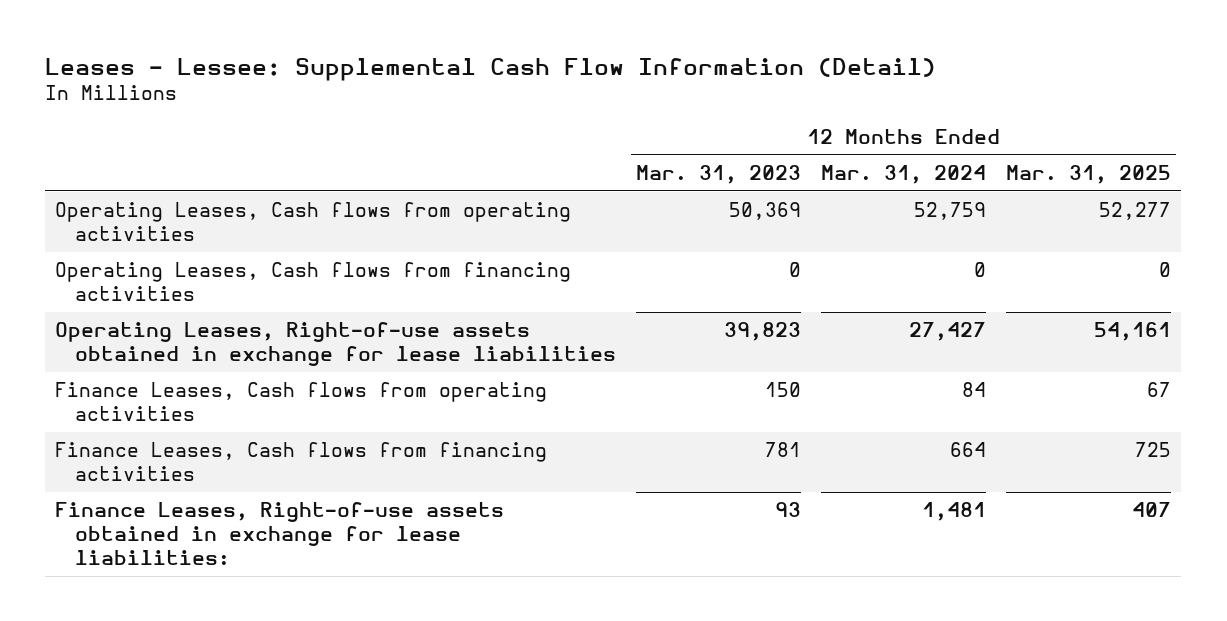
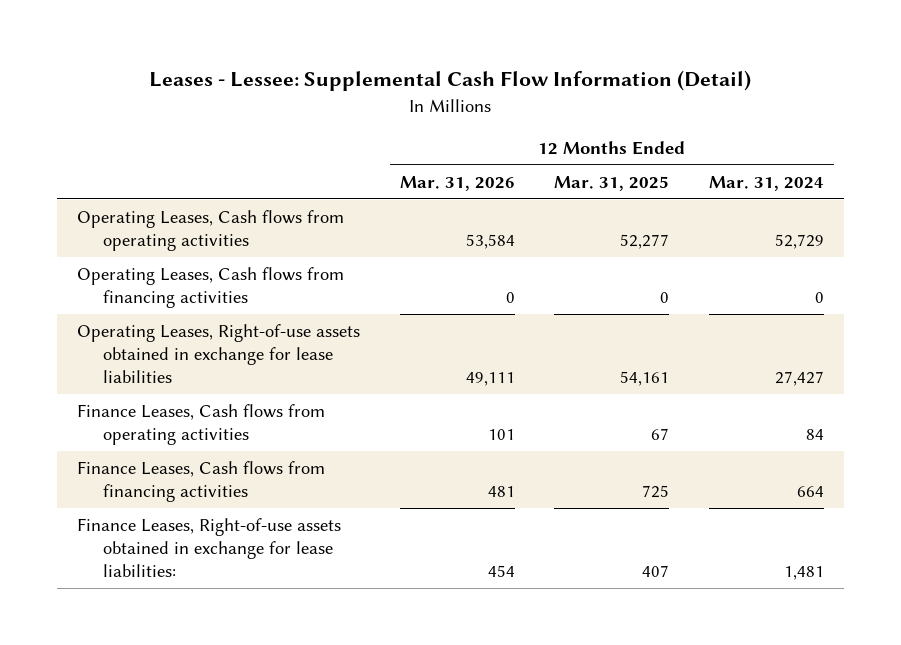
[636,165,802,185] Mar. 31, 2023 -> none
none -> [399,175,515,191] Mar. 31, 2026
[914,202,987,221] 52,759 -> [774,233,824,249] 52,729

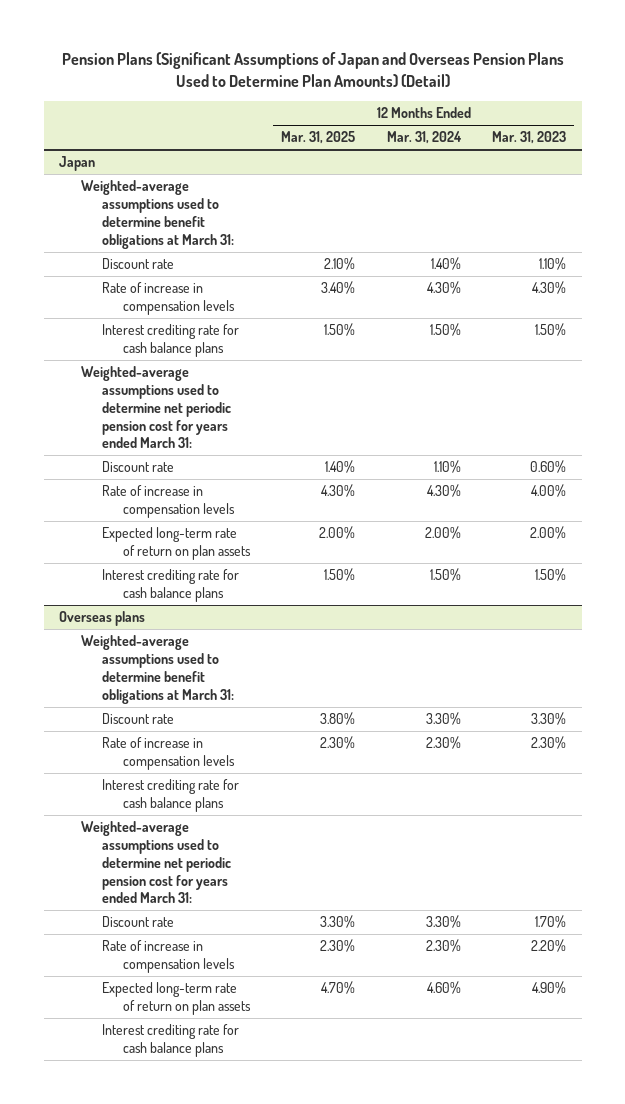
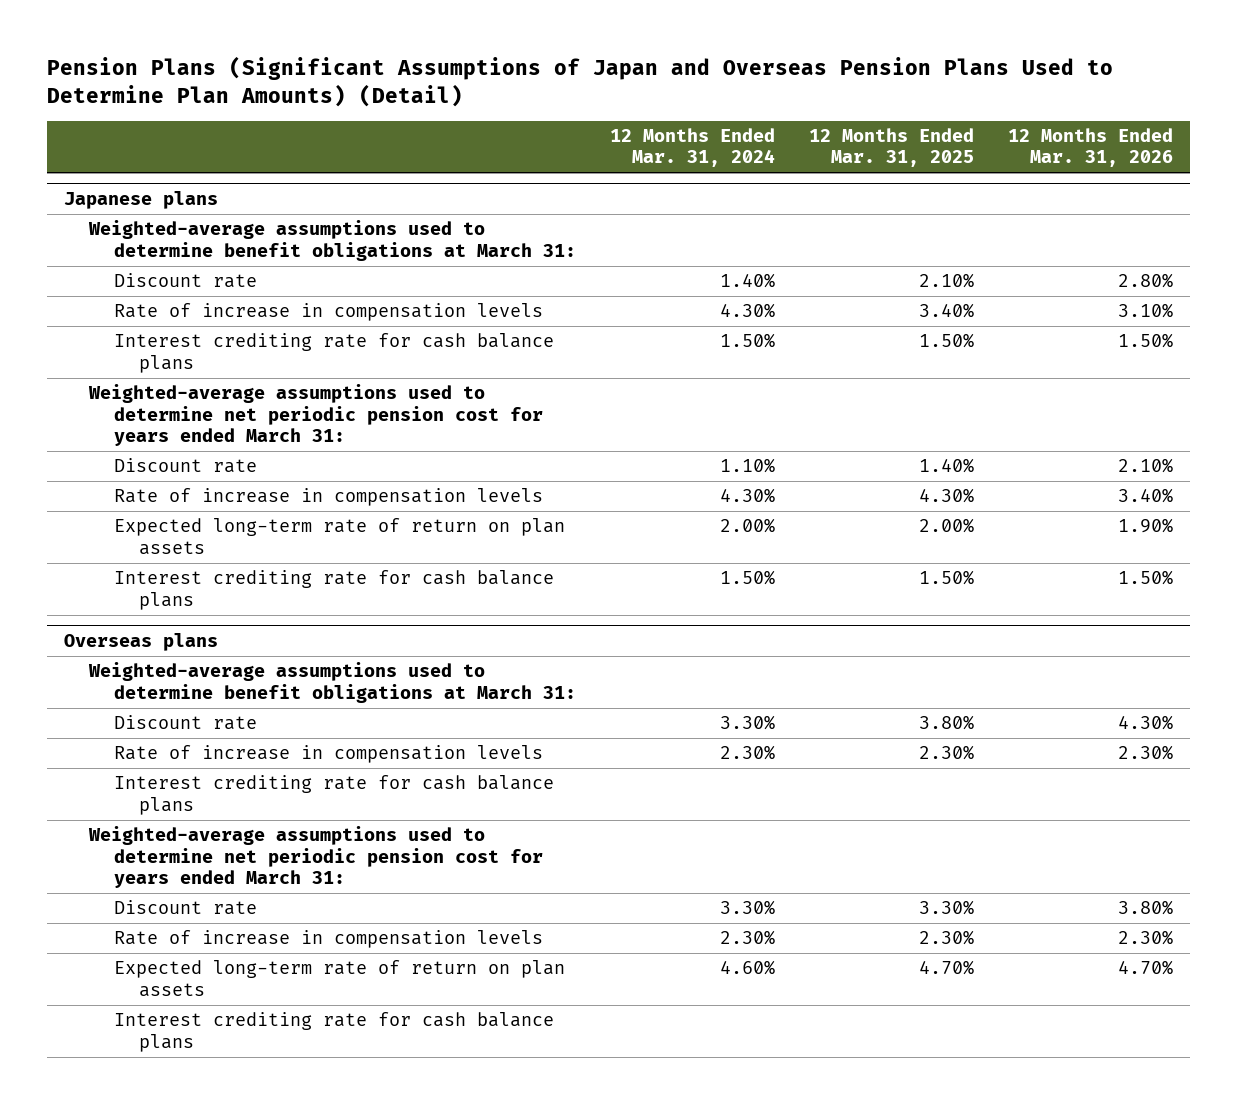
[491,131,566,145] Mar. 31, 2023 -> none
none -> [1007,128,1173,168] 12 Months Ended Mar. 31, 2026
[59,156,96,172] Japan -> [64,191,219,210] Japanese plans

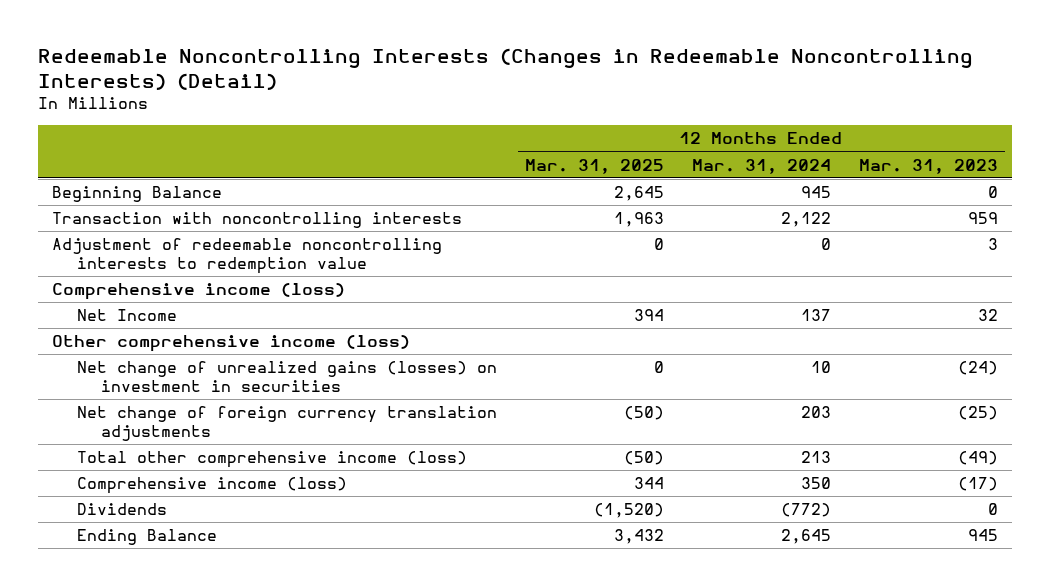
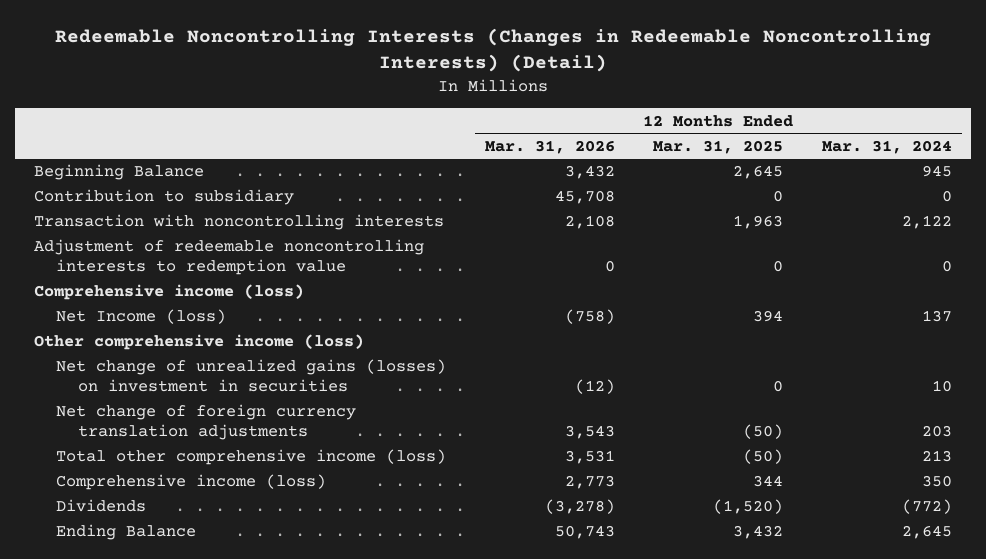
[858,158,998,174] Mar. 31, 2023 -> none
none -> [484,139,615,154] Mar. 31, 2026
none -> [34,189,295,206] Contribution to subsidiary
[76,309,177,322] Net Income -> [56,309,227,325] Net Income (loss)

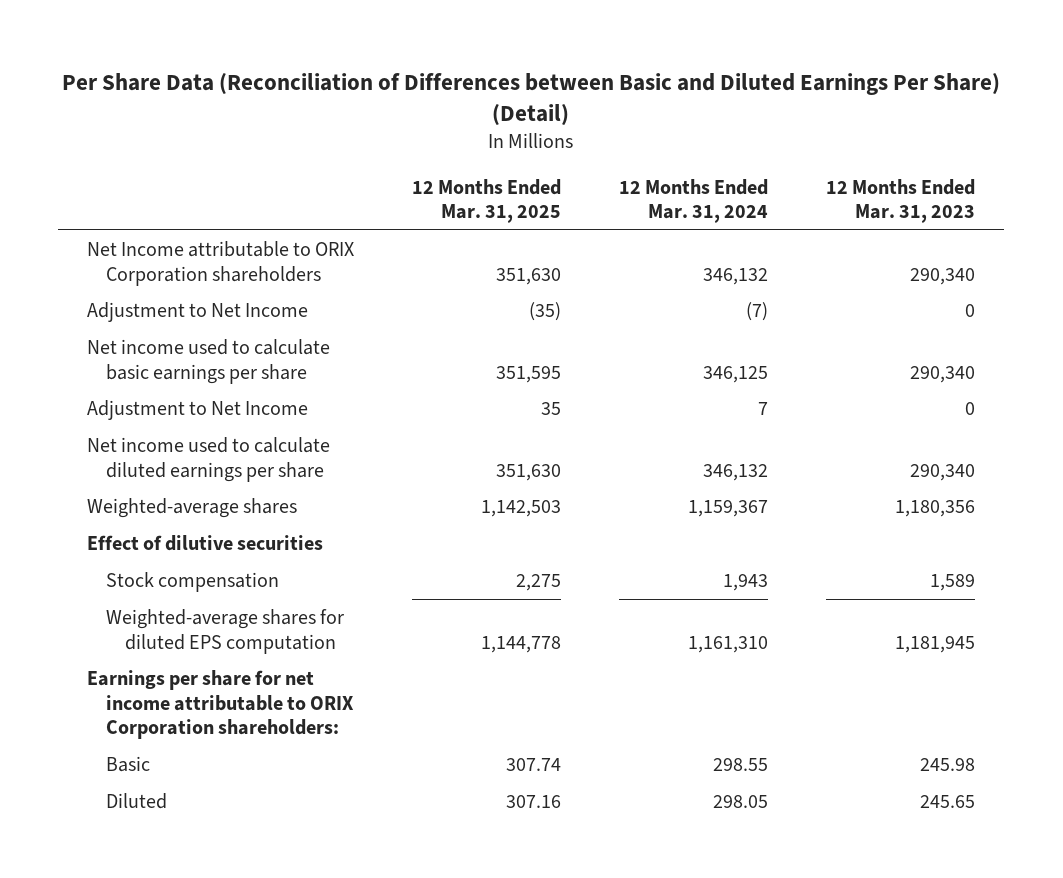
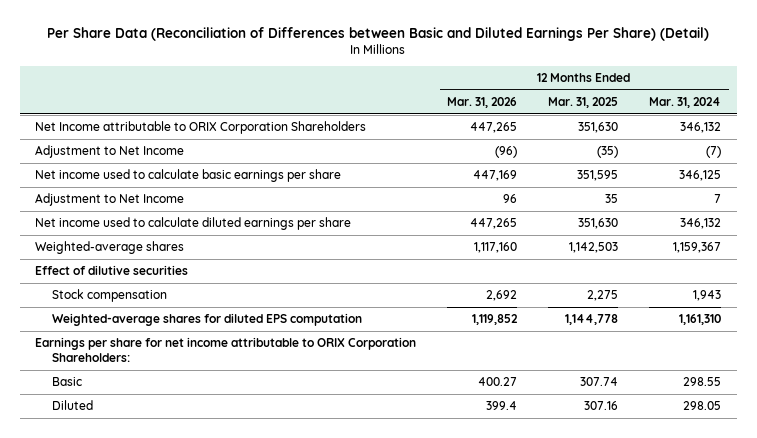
[826,178,976,224] 12 Months Ended Mar. 31, 2023 -> none
none -> [447,96,518,108] Mar. 31, 2026
[87,240,355,286] Net Income attributable to ORIX Corporation shareholders -> [35,121,367,135] Net Income attributable to ORIX Corporation Shareholders
[87,669,355,740] Earnings per share for net income attributable to ORIX Corporation shareholders: -> [35,337,417,363] Earnings per share for net income attributable to ORIX Corporation Shareholders:

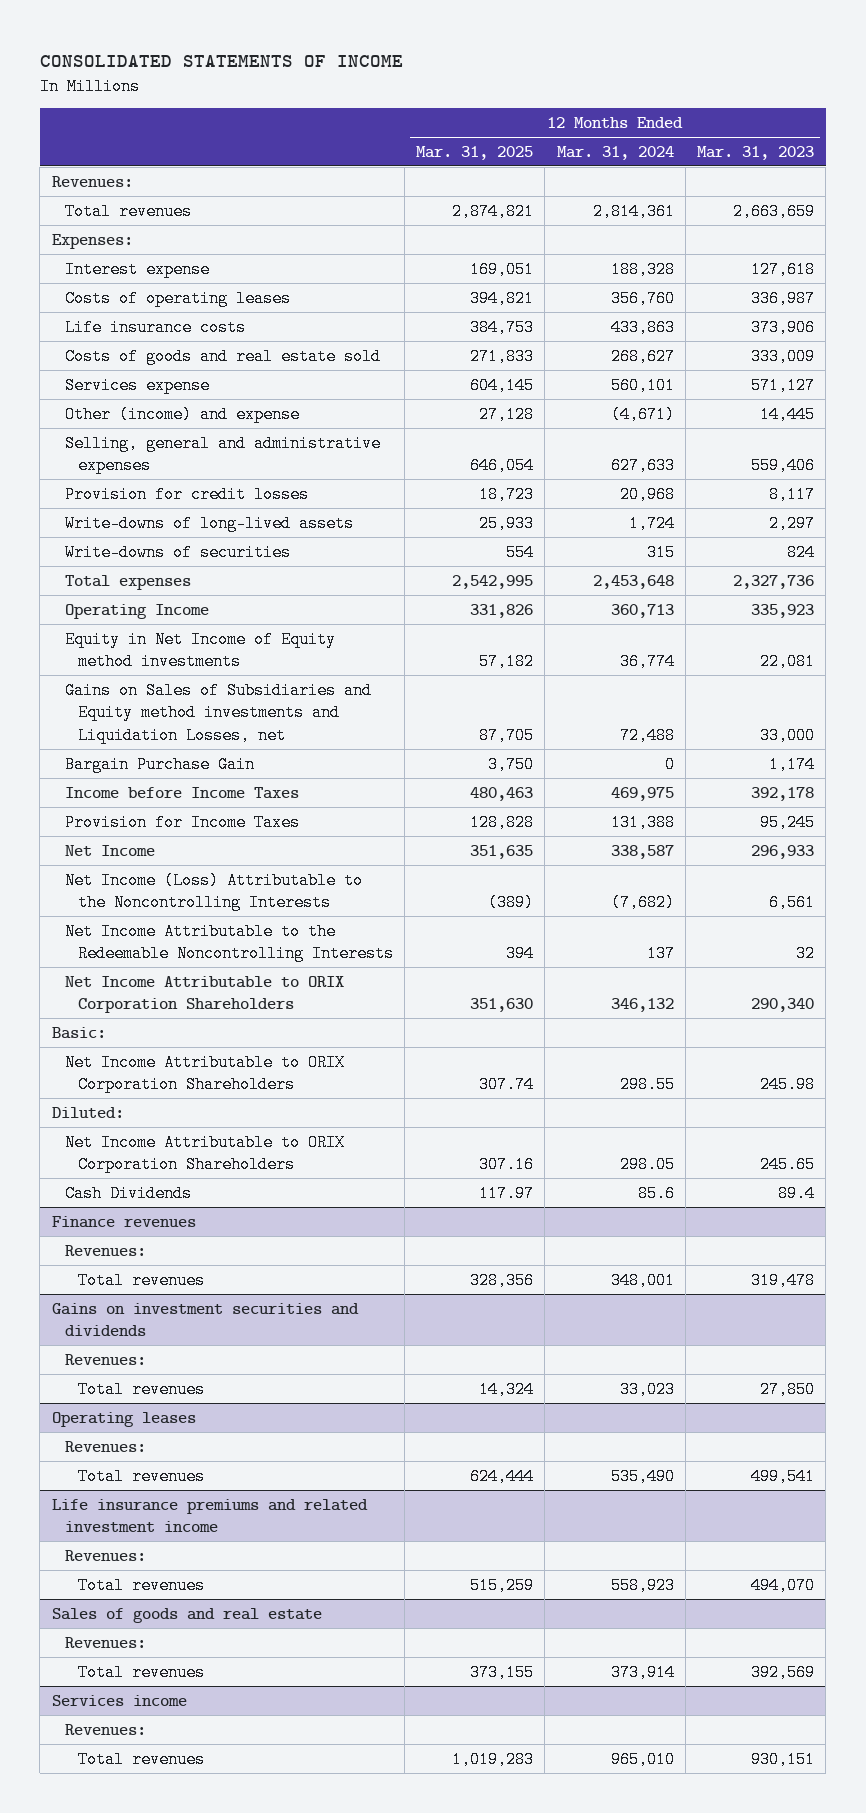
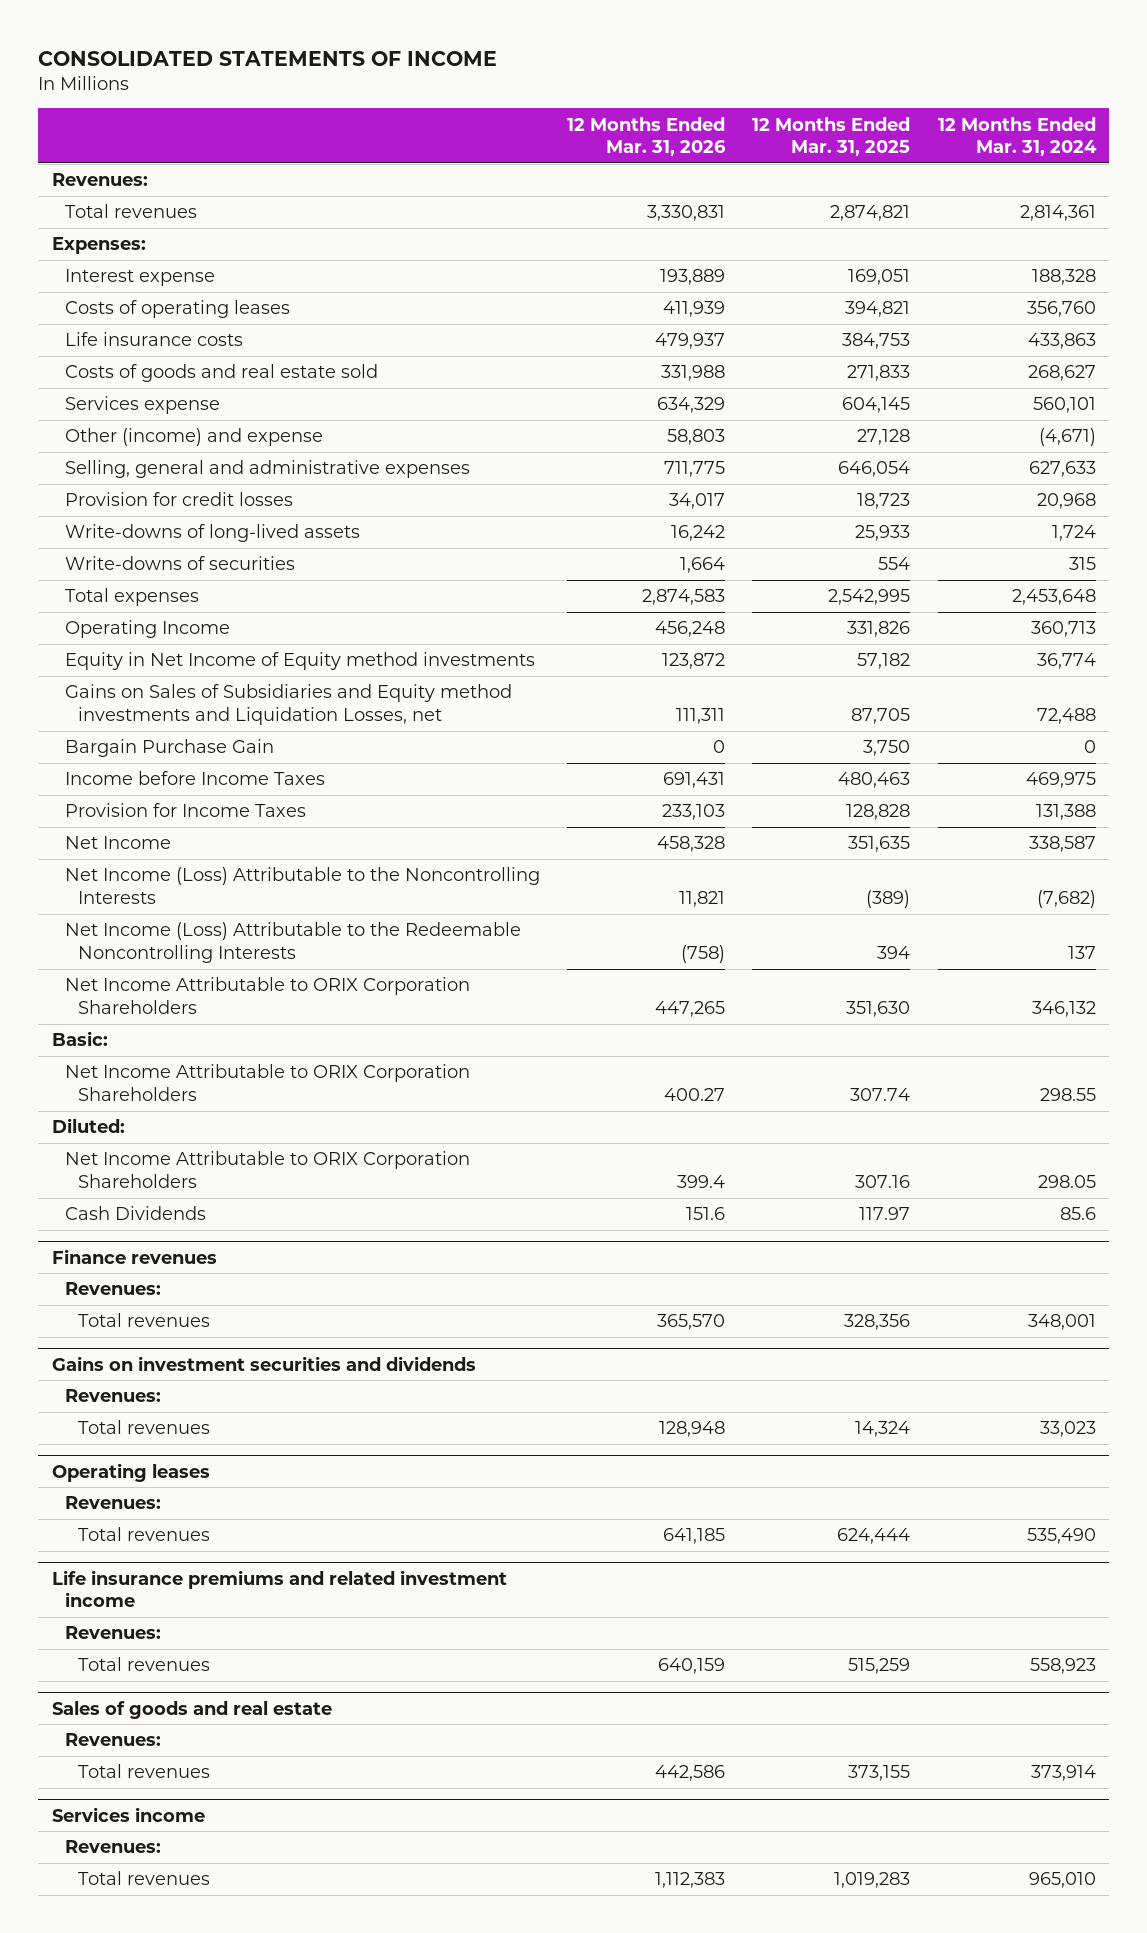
[697,145,815,160] Mar. 31, 2023 -> none
none -> [567,116,727,157] 12 Months Ended Mar. 31, 2026
[64,922,394,963] Net Income Attributable to the Redeemable Noncontrolling Interests -> [65,922,522,963] Net Income (Loss) Attributable to the Redeemable Noncontrolling Interests

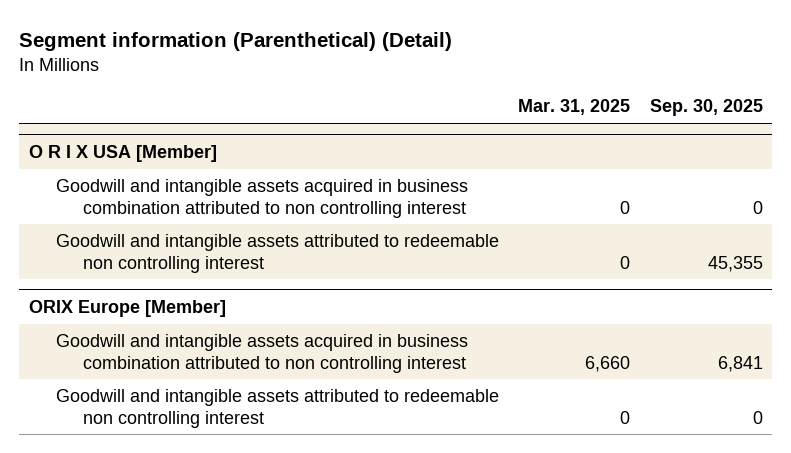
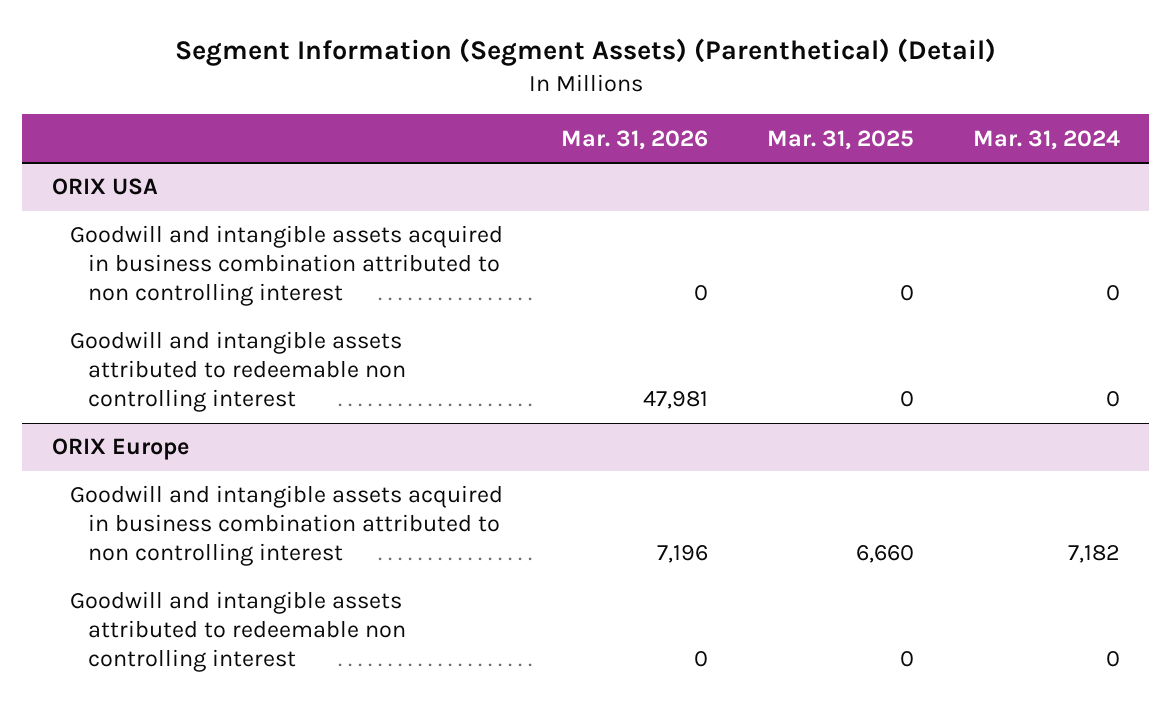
[18,31,452,51] Segment information (Parenthetical) (Detail) -> [174,38,996,67] Segment Information (Segment Assets) (Parenthetical) (Detail)
[649,99,763,117] Sep. 30, 2025 -> none
none -> [561,129,709,150] Mar. 31, 2026
none -> [972,129,1120,150] Mar. 31, 2024
[28,144,217,162] O R I X USA [Member] -> [51,178,158,196] ORIX USA
[28,299,226,317] ORIX Europe [Member] -> [51,438,189,461] ORIX Europe

